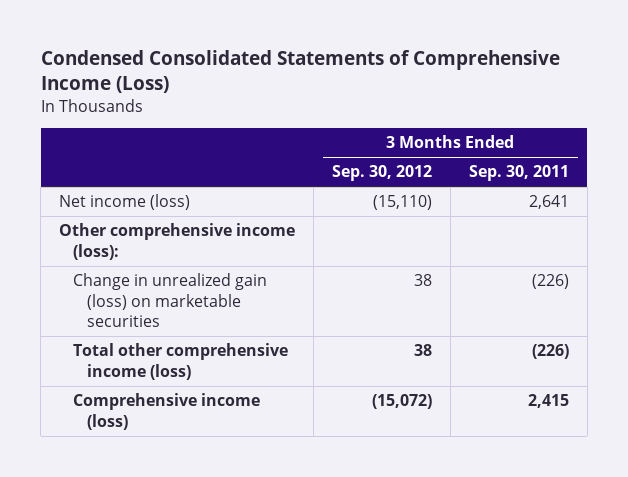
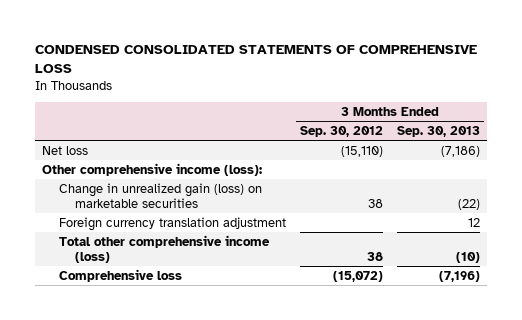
[40,50,560,94] Condensed Consolidated Statements of Comprehensive Income (Loss) -> [34,44,477,73] CONDENSED CONSOLIDATED STATEMENTS OF COMPREHENSIVE LOSS
[468,165,569,182] Sep. 30, 2011 -> none
none -> [397,125,481,137] Sep. 30, 2013
[59,194,191,211] Net income (loss) -> [41,145,88,155] Net loss
none -> [58,216,286,231] Foreign currency translation adjustment
[73,393,261,430] Comprehensive income (loss) -> [58,268,182,282] Comprehensive loss

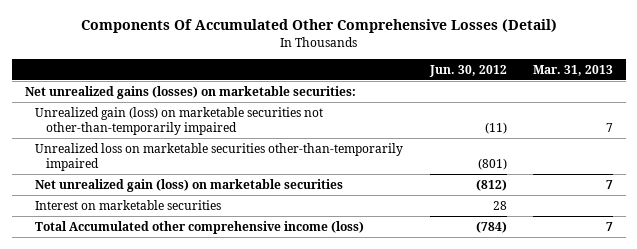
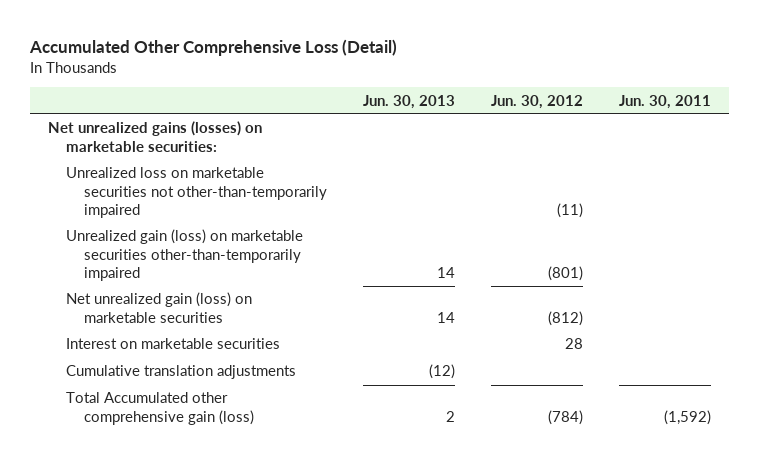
[80,19,557,34] Components Of Accumulated Other Comprehensive Losses (Detail) -> [29,38,398,56] Accumulated Other Comprehensive Loss (Detail)
[532,64,613,76] Mar. 31, 2013 -> none
none -> [363,94,456,109] Jun. 30, 2013
none -> [619,94,712,109] Jun. 30, 2011
[35,106,324,136] Unrealized gain (loss) on marketable securities not other-than-temporarily impaired -> [66,167,327,219] Unrealized loss on marketable securities not other-than-temporarily impaired
[35,142,404,172] Unrealized loss on marketable securities other-than-temporarily impaired -> [66,229,304,282] Unrealized gain (loss) on marketable securities other-than-temporarily impaired
none -> [66,365,297,380] Cumulative translation adjustments
[35,220,365,234] Total Accumulated other comprehensive income (loss) -> [66,392,254,425] Total Accumulated other comprehensive gain (loss)

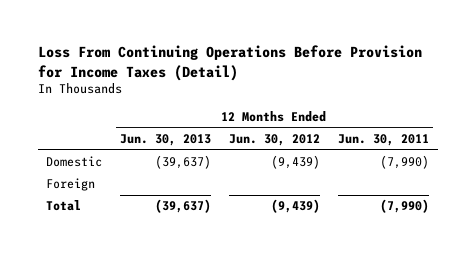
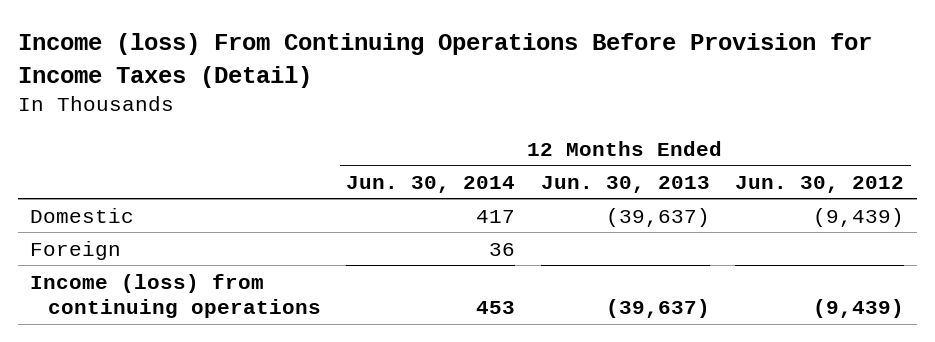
[37,45,422,81] Loss From Continuing Operations Before Provision for Income Taxes (Detail) -> [17,33,872,88] Income (loss) From Continuing Operations Before Provision for Income Taxes (Detail)
[337,134,429,147] Jun. 30, 2011 -> none
none -> [346,175,516,193] Jun. 30, 2014
[46,200,82,212] Total -> [30,273,321,319] Income (loss) from continuing operations

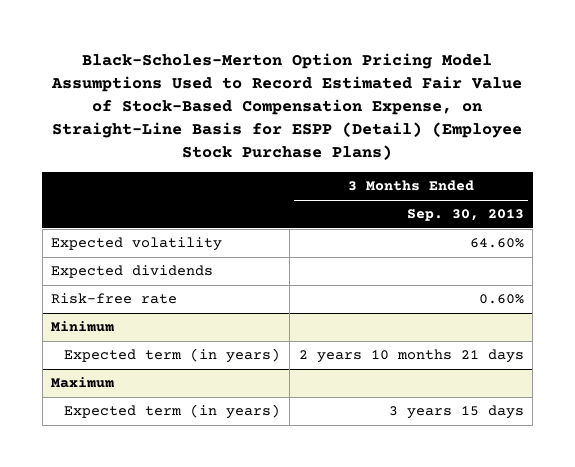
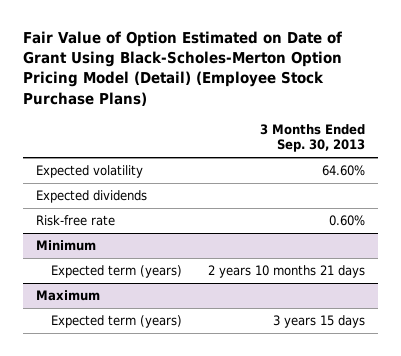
[51,53,523,161] Black-Scholes-Merton Option Pricing Model Assumptions Used to Record Estimated Fair Value of Stock-Based Compensation Expense, on Straight-Line Basis for ESPP (Detail) (Employee Stock Purchase Plans) -> [22,30,342,106] Fair Value of Option Estimated on Date of Grant Using Black-Scholes-Merton Option Pricing Model (Detail) (Employee Stock Purchase Plans)
[64,348,281,364] Expected term (in years) -> [50,265,182,279] Expected term (years)
[64,404,281,420] Expected term (in years) -> [50,315,182,329] Expected term (years)

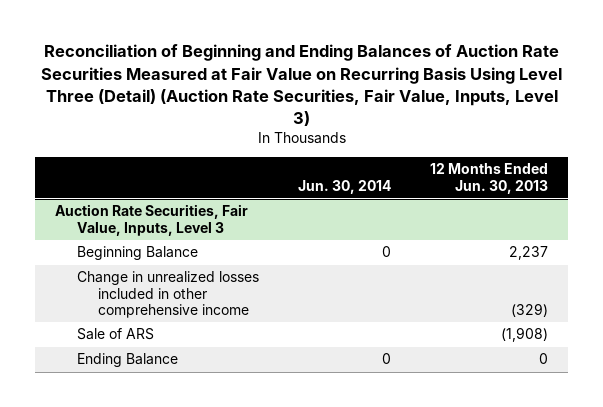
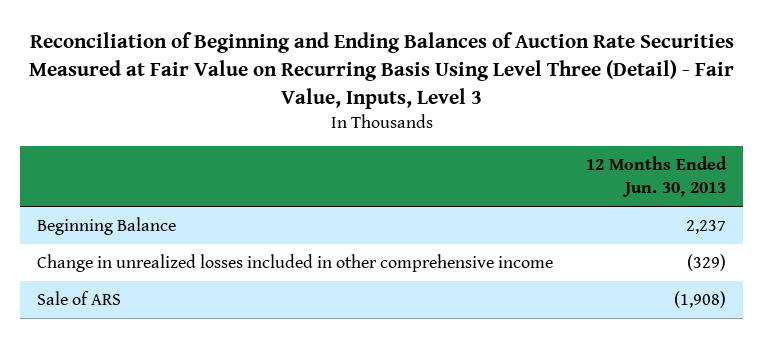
[40,44,562,126] Reconciliation of Beginning and Ending Balances of Auction Rate Securities Measured at Fair Value on Recurring Basis Using Level Three (Detail) (Auction Rate Securities, Fair Value, Inputs, Level 3) -> [28,32,734,109] Reconciliation of Beginning and Ending Balances of Auction Rate Securities Measured at Fair Value on Recurring Basis Using Level Three (Detail) - Fair Value, Inputs, Level 3
[297,179,391,194] Jun. 30, 2014 -> none
[55,204,249,236] Auction Rate Securities, Fair Value, Inputs, Level 3 -> none
[76,353,178,368] Ending Balance -> none

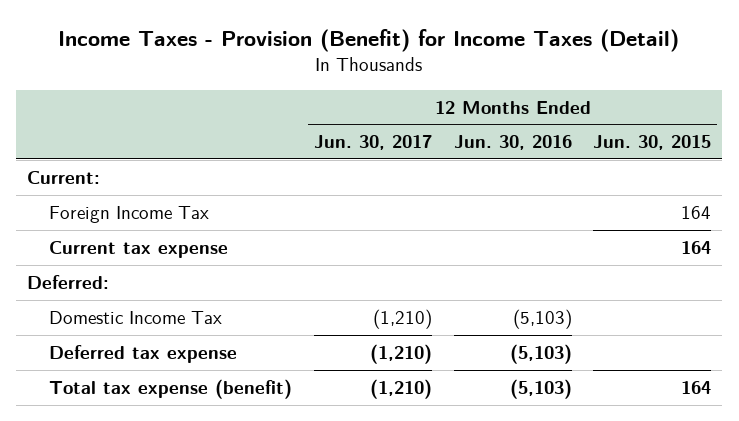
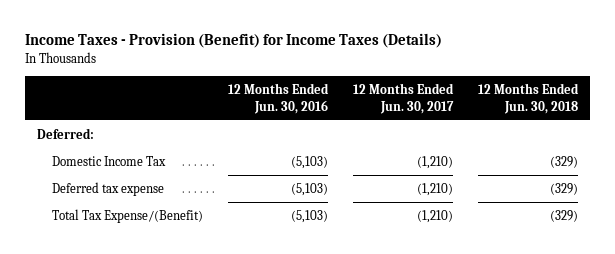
[58,28,680,52] Income Taxes - Provision (Benefit) for Income Taxes (Detail) -> [24,33,442,49] Income Taxes - Provision (Benefit) for Income Taxes (Details)
[593,135,712,151] Jun. 30, 2015 -> none
none -> [477,83,579,114] 12 Months Ended Jun. 30, 2018
[27,170,101,184] Current: -> none
[48,205,209,223] Foreign Income Tax -> none
[48,240,228,258] Current tax expense -> none
[48,378,292,399] Total tax expense (benefit) -> [51,208,203,223] Total Tax Expense/(Benefit)

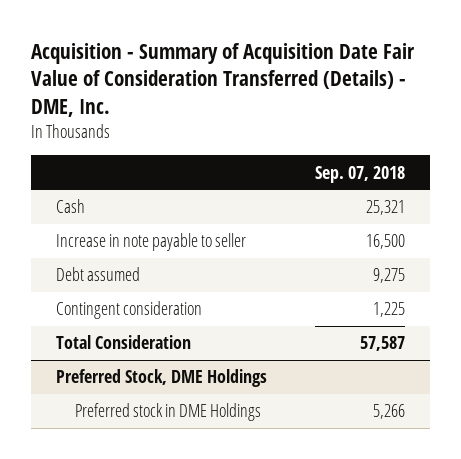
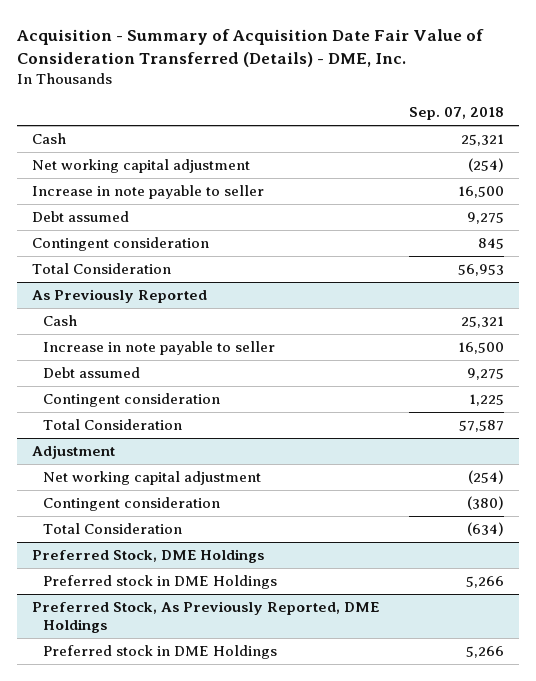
none -> [32,159,251,174] Net working capital adjustment
none -> [32,237,210,252] Contingent consideration
none -> [32,263,172,275] Total Consideration
none -> [32,289,208,304] As Previously Reported
none -> [42,315,77,327] Cash
none -> [42,341,275,356] Increase in note payable to seller
none -> [42,367,140,379] Debt assumed
none -> [32,445,116,460] Adjustment
none -> [42,471,261,486] Net working capital adjustment
none -> [42,497,220,512] Contingent consideration
none -> [42,523,182,535] Total Consideration
none -> [32,601,380,634] Preferred Stock, As Previously Reported, DME Holdings
none -> [42,645,277,660] Preferred stock in DME Holdings

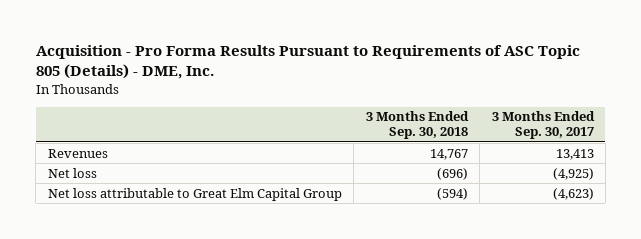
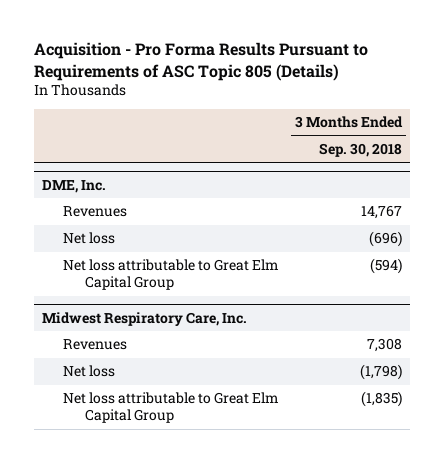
[35,45,580,80] Acquisition - Pro Forma Results Pursuant to Requirements of ASC Topic 805 (Details) - DME, Inc. -> [33,42,368,81] Acquisition - Pro Forma Results Pursuant to Requirements of ASC Topic 805 (Details)
[491,111,595,140] 3 Months Ended Sep. 30, 2017 -> none
none -> [41,179,106,193] DME, Inc.
none -> [41,311,247,326] Midwest Respiratory Care, Inc.
none -> [63,339,128,351] Revenues
none -> [63,365,116,378] Net loss
none -> [63,392,280,424] Net loss attributable to Great Elm Capital Group

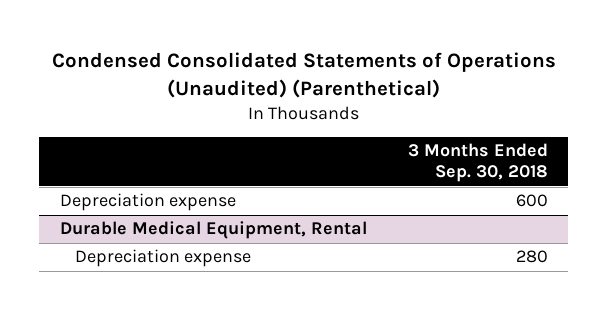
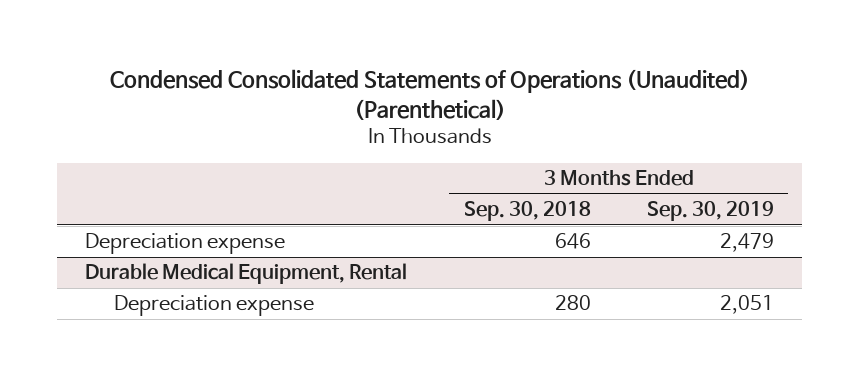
none -> [646,201,774,222] Sep. 30, 2019
[515,194,548,208] 600 -> [554,233,591,250] 646

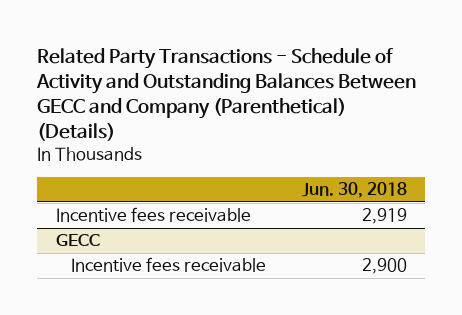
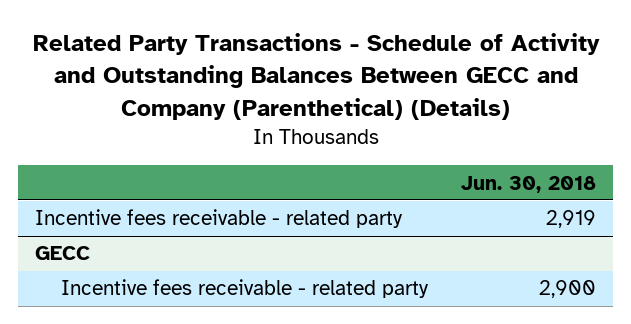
[55,207,251,223] Incentive fees receivable -> [34,209,403,229] Incentive fees receivable - related party
[70,257,266,273] Incentive fees receivable -> [60,279,429,299] Incentive fees receivable - related party

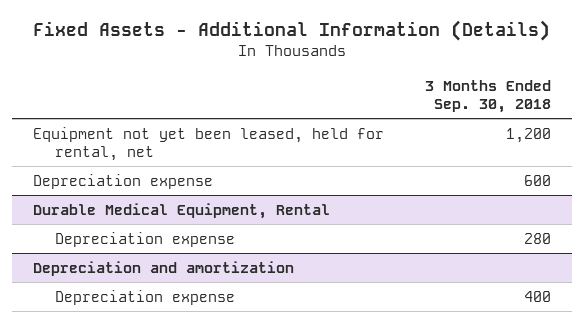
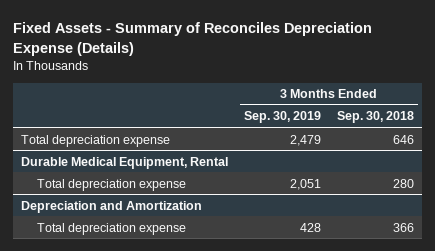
[33,19,551,41] Fixed Assets - Additional Information (Details) -> [13,21,373,56] Fixed Assets - Summary of Reconciles Depreciation Expense (Details)
none -> [243,111,321,124] Sep. 30, 2019
[32,126,384,161] Equipment not yet been leased, held for rental, net -> none
[32,173,213,189] Depreciation expense -> [20,134,170,147] Total depreciation expense
[524,174,552,186] 600 -> [392,134,414,144] 646
[55,231,236,247] Depreciation expense -> [36,178,186,191] Total depreciation expense
[32,260,294,276] Depreciation and amortization -> [20,200,202,213] Depreciation and Amortization
[55,289,236,305] Depreciation expense -> [36,222,186,235] Total depreciation expense
[524,290,552,302] 400 -> [392,222,414,232] 366

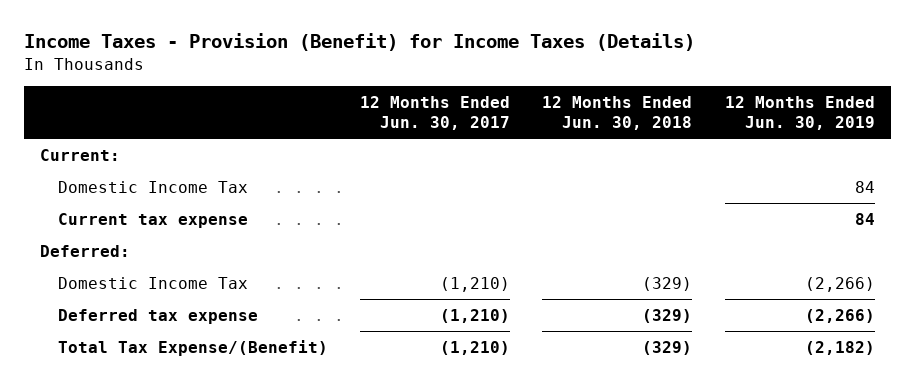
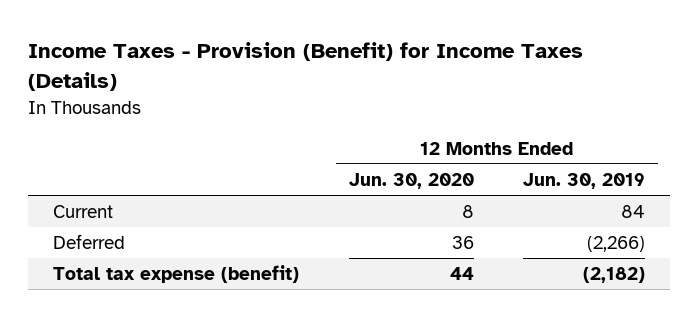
[359,95,510,131] 12 Months Ended Jun. 30, 2017 -> none
[542,95,693,131] 12 Months Ended Jun. 30, 2018 -> none
none -> [348,173,474,190] Jun. 30, 2020
[39,148,120,161] Current: -> none
[57,180,248,193] Domestic Income Tax -> none
[39,244,130,257] Deferred: -> none
[57,276,248,289] Domestic Income Tax -> none
[57,212,248,228] Current tax expense -> [52,205,113,219] Current
[57,308,258,324] Deferred tax expense -> [52,234,125,250] Deferred
[57,339,328,356] Total Tax Expense/(Benefit) -> [52,265,299,284] Total tax expense (benefit)

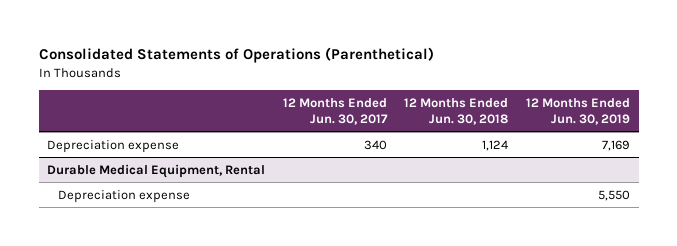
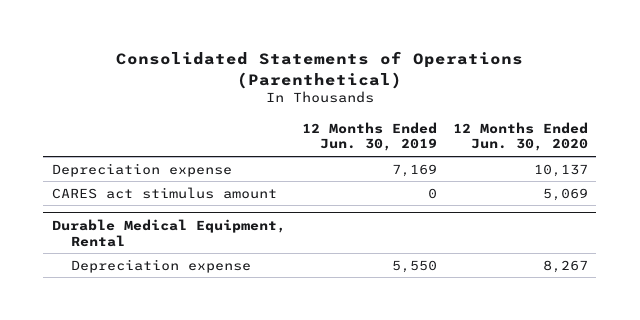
[282,97,388,125] 12 Months Ended Jun. 30, 2017 -> none
[404,97,509,125] 12 Months Ended Jun. 30, 2018 -> none
none -> [453,121,589,152] 12 Months Ended Jun. 30, 2020
none -> [51,186,277,199] CARES act stimulus amount

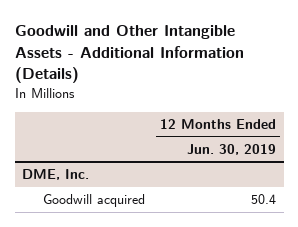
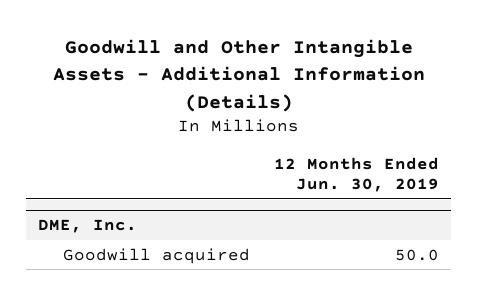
[250,194,276,205] 50.4 -> [395,248,440,261] 50.0

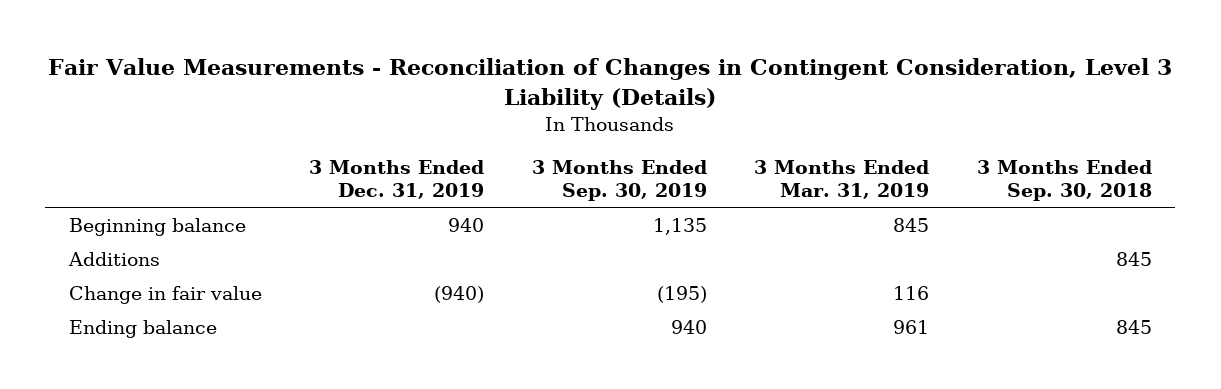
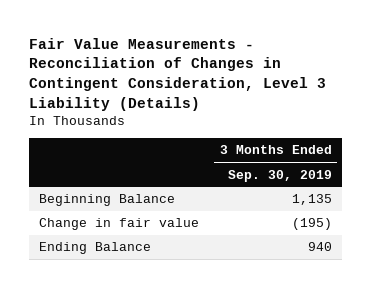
[309,159,485,200] 3 Months Ended Dec. 31, 2019 -> none
[754,159,930,200] 3 Months Ended Mar. 31, 2019 -> none
[976,159,1152,202] 3 Months Ended Sep. 30, 2018 -> none
[67,251,160,266] Additions -> none
[68,217,246,236] Beginning balance -> [39,194,176,207] Beginning Balance
[68,319,217,338] Ending balance -> [39,242,152,255] Ending Balance

